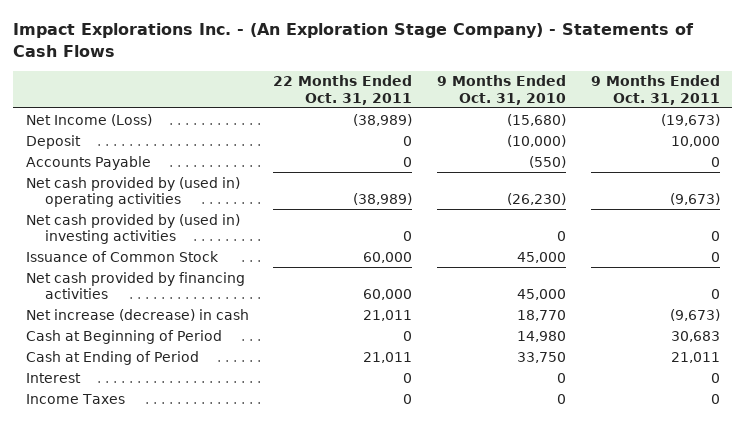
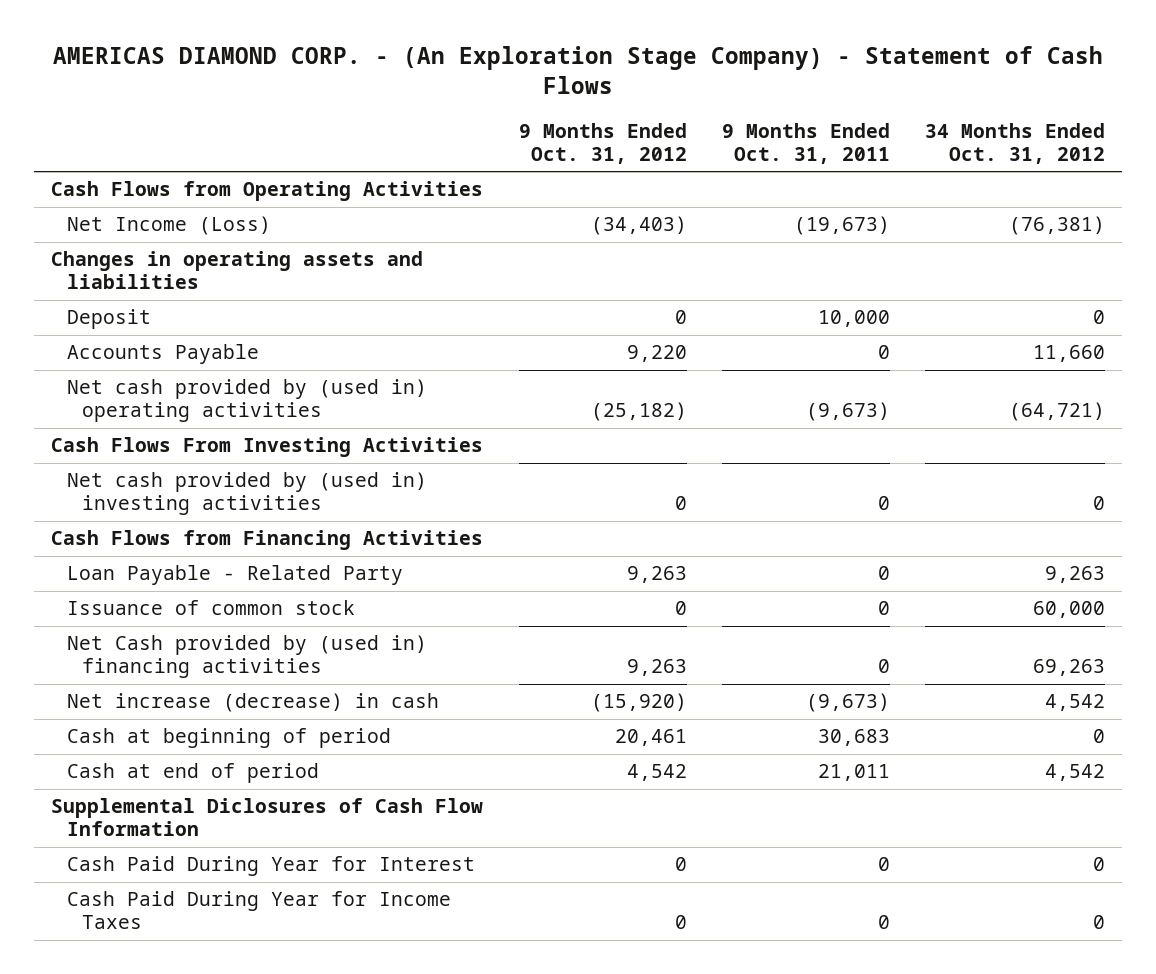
[13,23,695,57] Impact Explorations Inc. - (An Exploration Stage Company) - Statements of Cash Flows -> [53,45,1104,94] AMERICAS DIAMOND CORP. - (An Exploration Stage Company) - Statement of Cash Flows
[273,75,413,105] 22 Months Ended Oct. 31, 2011 -> none
[436,75,566,105] 9 Months Ended Oct. 31, 2010 -> none
none -> [518,122,687,164] 9 Months Ended Oct. 31, 2012
none -> [924,122,1105,164] 34 Months Ended Oct. 31, 2012
none -> [51,181,484,202] Cash Flows from Operating Activities
none -> [51,251,424,290] Changes in operating assets and liabilities
none -> [51,437,484,458] Cash Flows From Investing Activities
none -> [51,530,484,551] Cash Flows from Financing Activities
none -> [66,565,403,586] Loan Payable - Related Party
[25,250,219,262] Issuance of Common Stock -> [66,600,355,616] Issuance of common stock
[25,271,245,299] Net cash provided by financing activities -> [66,635,427,679] Net Cash provided by (used in) financing activities
[25,329,222,344] Cash at Beginning of Period -> [66,728,391,749] Cash at beginning of period
[25,350,199,365] Cash at Ending of Period -> [66,763,319,784] Cash at end of period
none -> [51,798,484,837] Supplemental Diclosures of Cash Flow Information
[25,372,81,383] Interest -> [66,856,475,877] Cash Paid During Year for Interest
[25,393,125,404] Income Taxes -> [66,891,451,930] Cash Paid During Year for Income Taxes

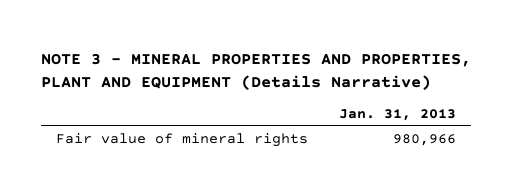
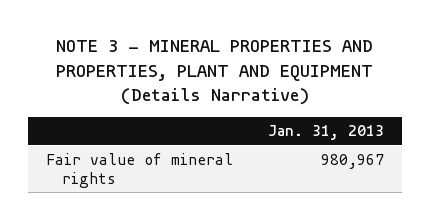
[392,134,456,147] 980,966 -> [320,154,384,170] 980,967

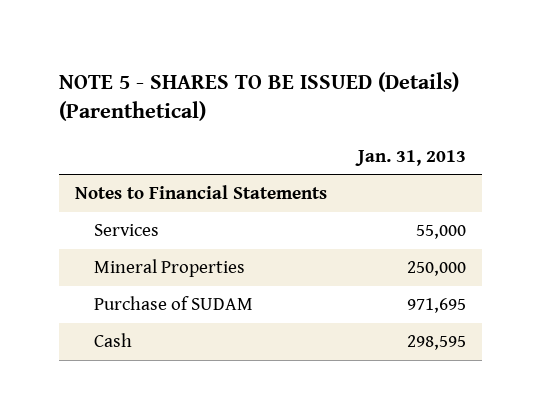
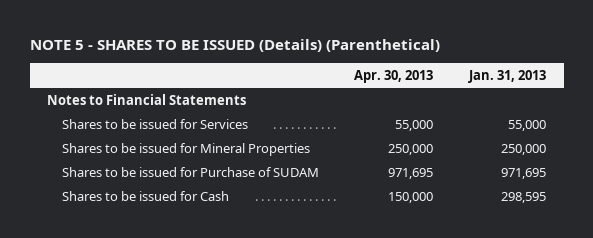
none -> [354,69,434,83] Apr. 30, 2013
[94,224,160,237] Services -> [61,118,248,129] Shares to be issued for Services
[94,259,246,278] Mineral Properties -> [61,142,310,156] Shares to be issued for Mineral Properties
[94,296,254,311] Purchase of SUDAM -> [61,166,319,177] Shares to be issued for Purchase of SUDAM
[94,333,133,348] Cash -> [61,190,229,201] Shares to be issued for Cash

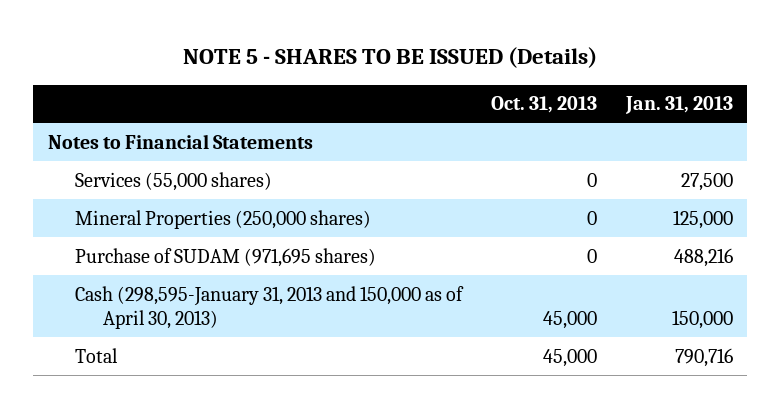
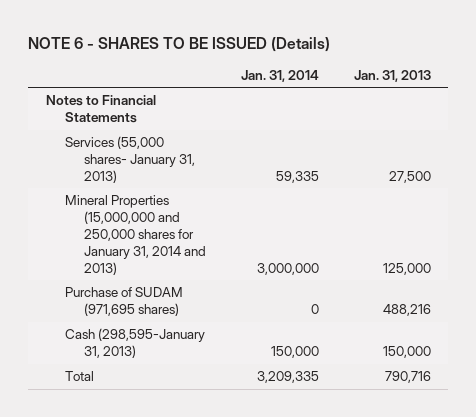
[183,47,598,69] NOTE 5 - SHARES TO BE ISSUED (Details) -> [28,37,331,53] NOTE 6 - SHARES TO BE ISSUED (Details)
[490,96,597,114] Oct. 31, 2013 -> none
none -> [241,69,320,82] Jan. 31, 2014
[75,171,273,191] Services (55,000 shares) -> [65,136,196,183] Services (55,000 shares- January 31, 2013)
[75,209,372,229] Mineral Properties (250,000 shares) -> [65,195,207,275] Mineral Properties (15,000,000 and 250,000 shares for January 31, 2014 and 2013)
[75,285,465,330] Cash (298,595-January 31, 2013 and 150,000 as of April 30, 2013) -> [65,328,206,359] Cash (298,595-January 31, 2013)

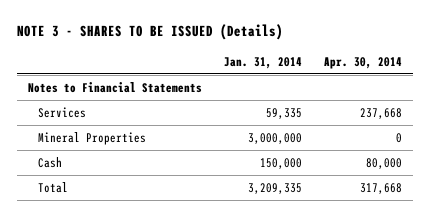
[28,37,331,53] NOTE 6 - SHARES TO BE ISSUED (Details) -> [16,24,283,41] NOTE 3 - SHARES TO BE ISSUED (Details)
[353,69,431,82] Jan. 31, 2013 -> none
none -> [324,56,403,69] Apr. 30, 2014
[65,287,184,317] Purchase of SUDAM (971,695 shares) -> none
[65,136,196,183] Services (55,000 shares- January 31, 2013) -> [38,106,87,118] Services
[65,195,207,275] Mineral Properties (15,000,000 and 250,000 shares for January 31, 2014 and 2013) -> [38,131,147,145] Mineral Properties
[65,328,206,359] Cash (298,595-January 31, 2013) -> [38,156,63,168] Cash

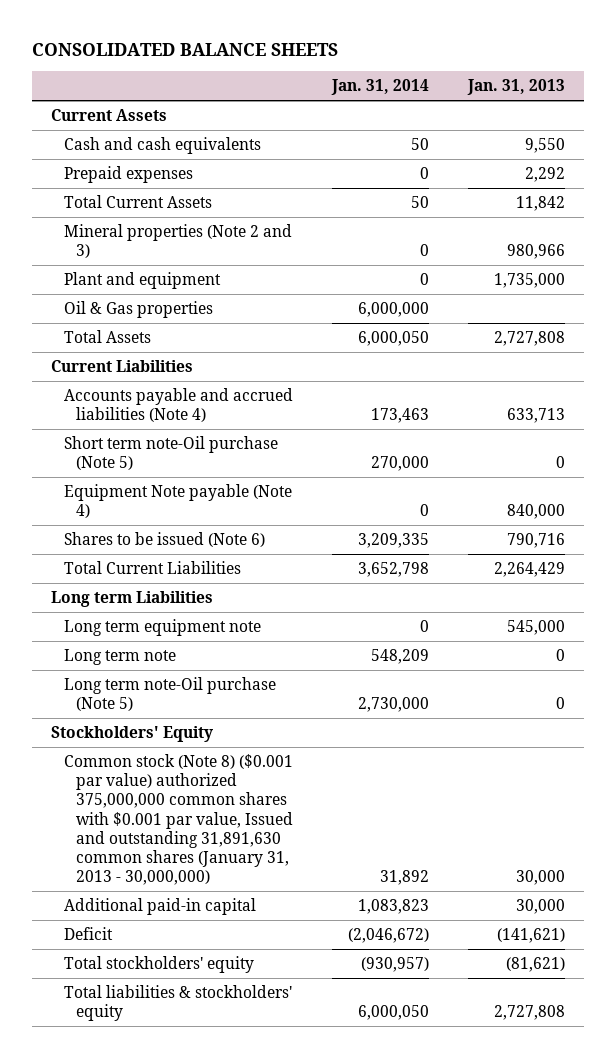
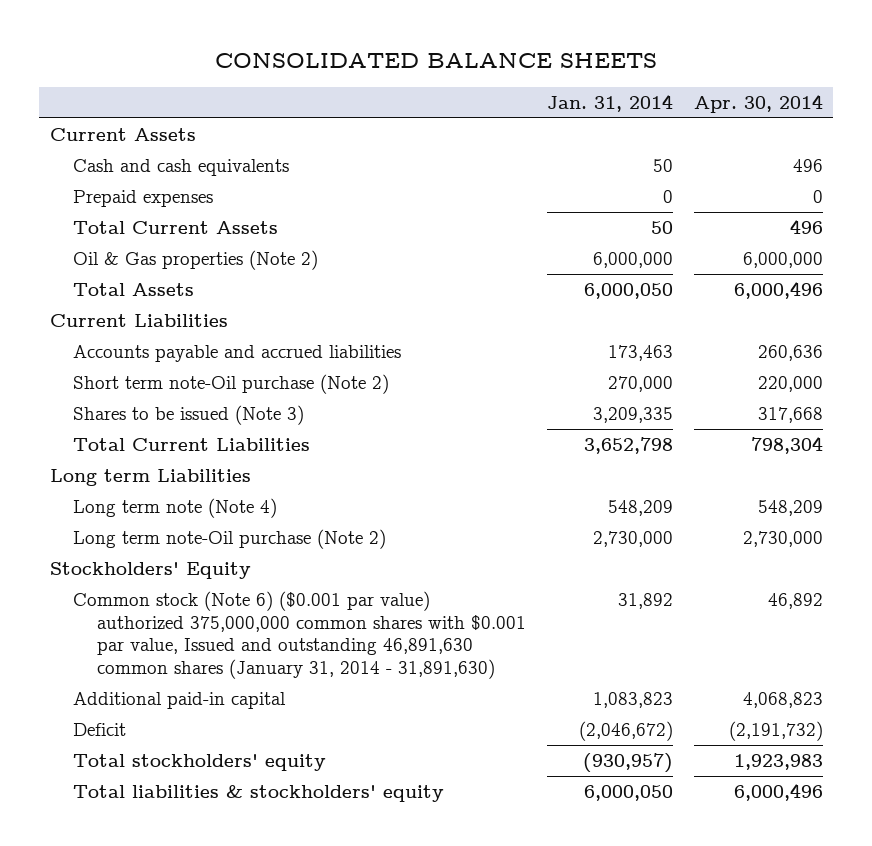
[466,79,565,96] Jan. 31, 2013 -> none
none -> [693,93,823,113] Apr. 30, 2014
[63,224,292,259] Mineral properties (Note 2 and 3) -> none
[63,272,221,290] Plant and equipment -> none
[63,301,213,319] Oil & Gas properties -> [73,249,319,270] Oil & Gas properties (Note 2)
[63,484,292,519] Equipment Note payable (Note 4) -> none
[63,388,293,423] Accounts payable and accrued liabilities (Note 4) -> [73,344,402,362] Accounts payable and accrued liabilities
[63,436,278,471] Short term note-Oil purchase (Note 5) -> [73,373,390,394] Short term note-Oil purchase (Note 2)
[63,532,265,548] Shares to be issued (Note 6) -> [73,404,305,425] Shares to be issued (Note 3)
[63,619,261,637] Long term equipment note -> none
[63,649,176,666] Long term note -> [73,497,278,518] Long term note (Note 4)
[63,677,276,712] Long term note-Oil purchase (Note 5) -> [73,528,387,549] Long term note-Oil purchase (Note 2)
[63,754,293,886] Common stock (Note 8) ($0.001 par value) authorized 375,000,000 common shares with $0.001 par value, Issued and outstanding 31,891,630 common shares (January 31, 2013 - 30,000,000) -> [73,590,526,680] Common stock (Note 6) ($0.001 par value) authorized 375,000,000 common shares with $0.001 par value, Issued and outstanding 46,891,630 common shares (January 31, 2014 - 31,891,630)

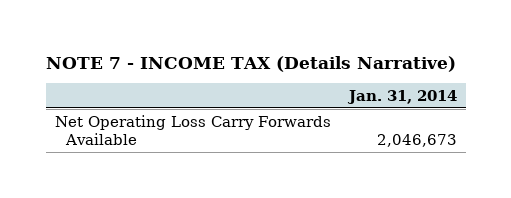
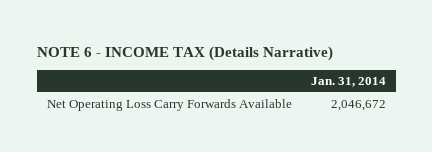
[45,55,456,72] NOTE 7 - INCOME TAX (Details Narrative) -> [36,45,333,61] NOTE 6 - INCOME TAX (Details Narrative)
[376,133,457,147] 2,046,673 -> [330,100,386,112] 2,046,672

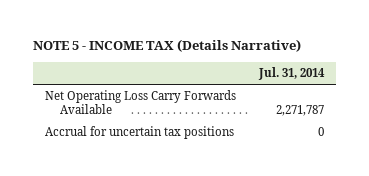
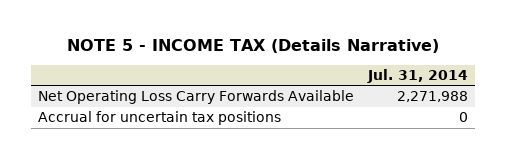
[276,105,325,117] 2,271,787 -> [396,91,468,103] 2,271,988

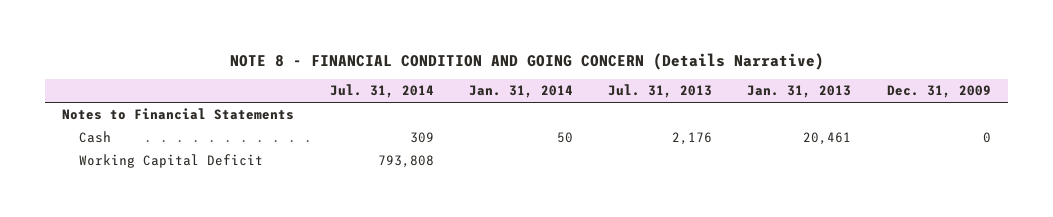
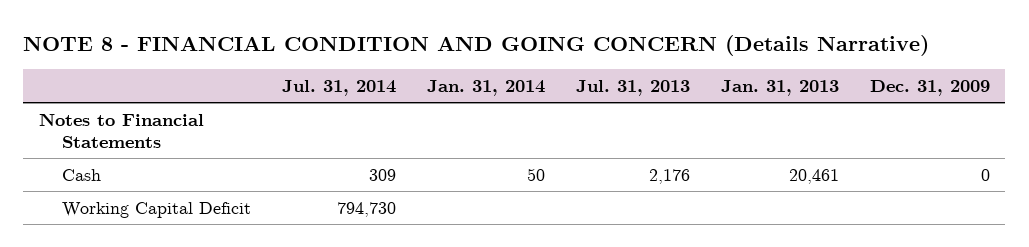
[377,155,434,169] 793,808 -> [336,201,396,217] 794,730

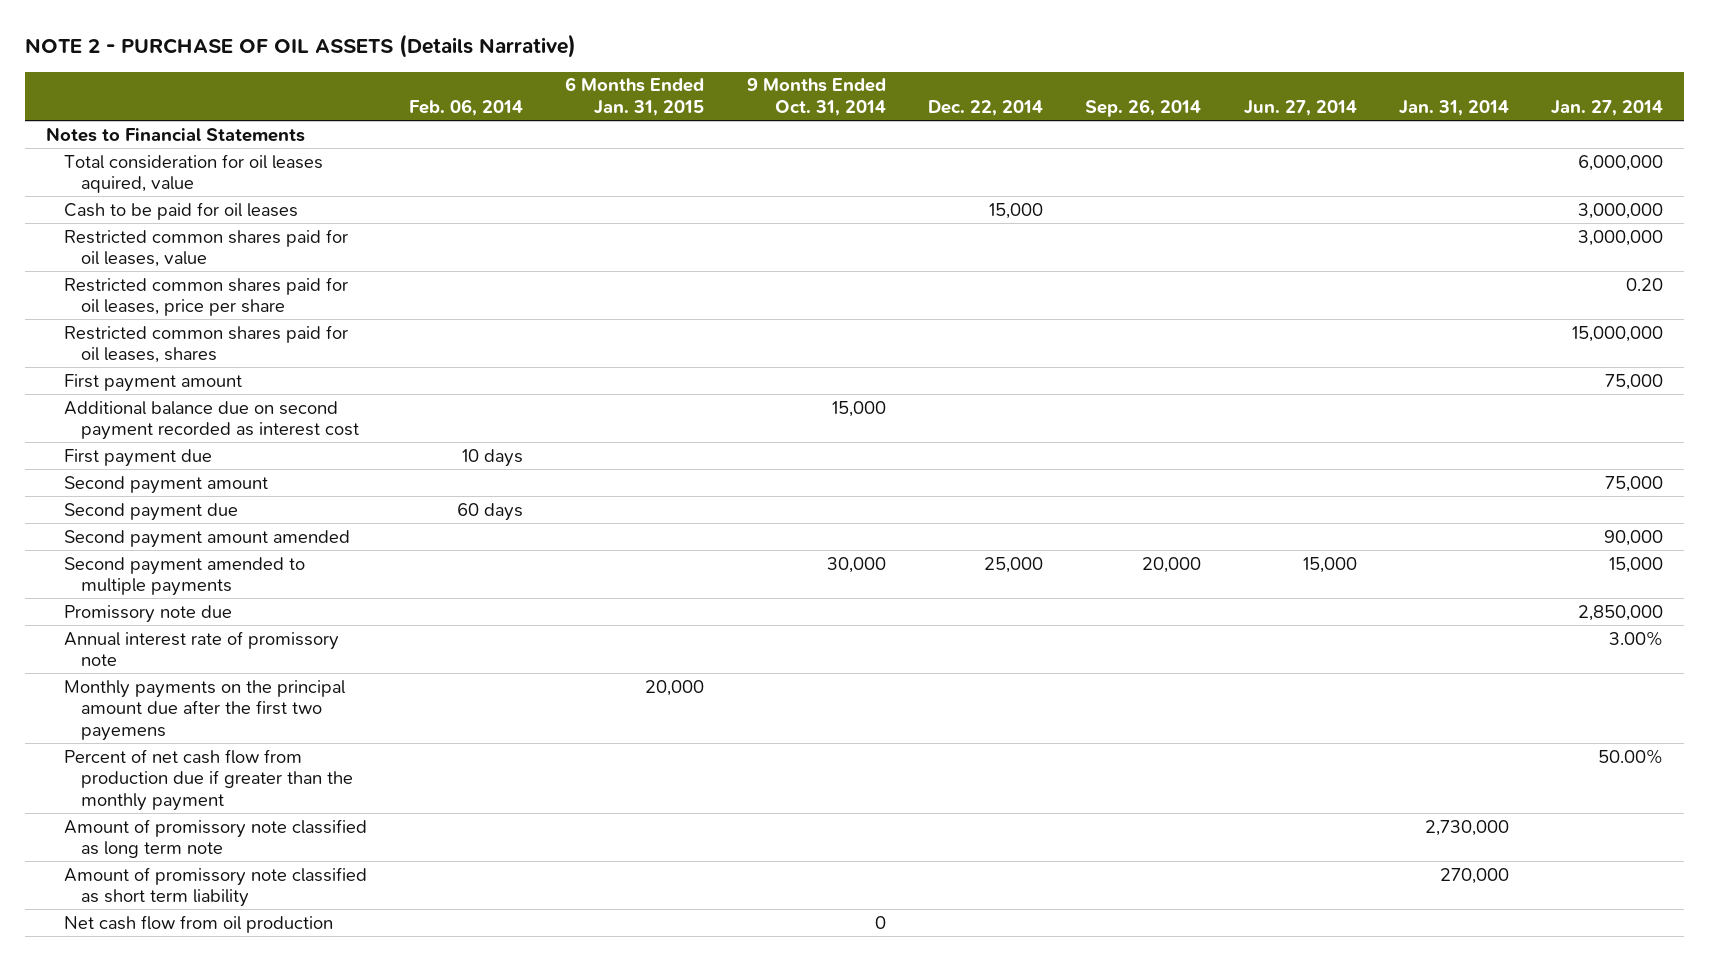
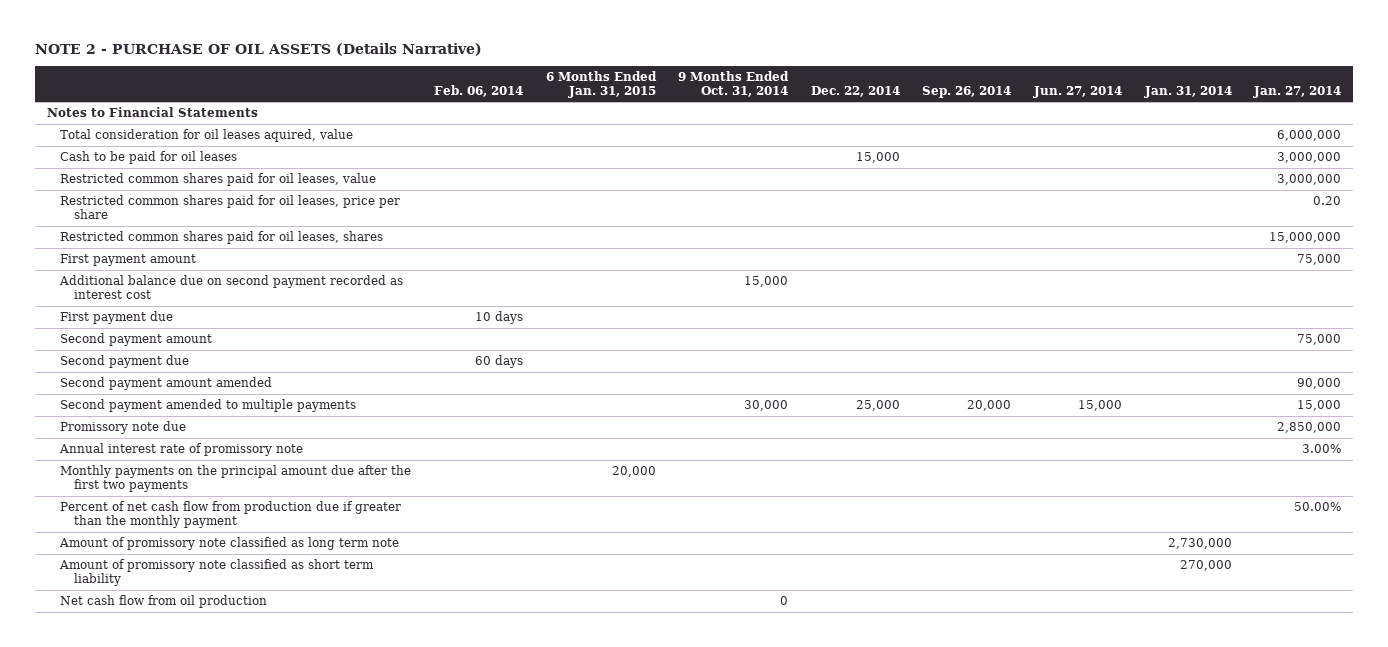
[63,679,345,742] Monthly payments on the principal amount due after the first two payemens -> [60,465,412,493] Monthly payments on the principal amount due after the first two payments

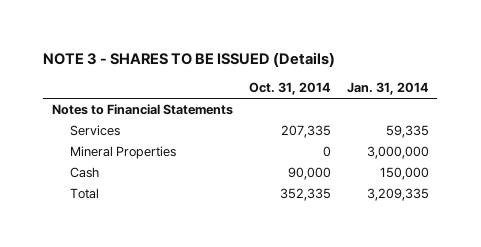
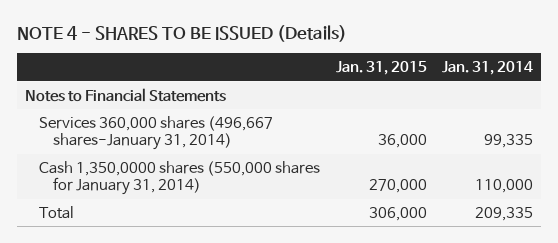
[43,51,336,67] NOTE 3 - SHARES TO BE ISSUED (Details) -> [16,24,347,42] NOTE 4 - SHARES TO BE ISSUED (Details)
[248,82,331,96] Oct. 31, 2014 -> none
none -> [335,61,427,76] Jan. 31, 2015
[69,125,120,137] Services -> none
[69,146,176,160] Mineral Properties -> none
[69,167,99,179] Cash -> none
none -> [38,115,273,151] Services 360,000 shares (496,667 shares-January 31, 2014)
none -> [38,160,320,196] Cash 1,350,0000 shares (550,000 shares for January 31, 2014)
[367,188,430,202] 3,209,335 -> [475,206,534,221] 209,335

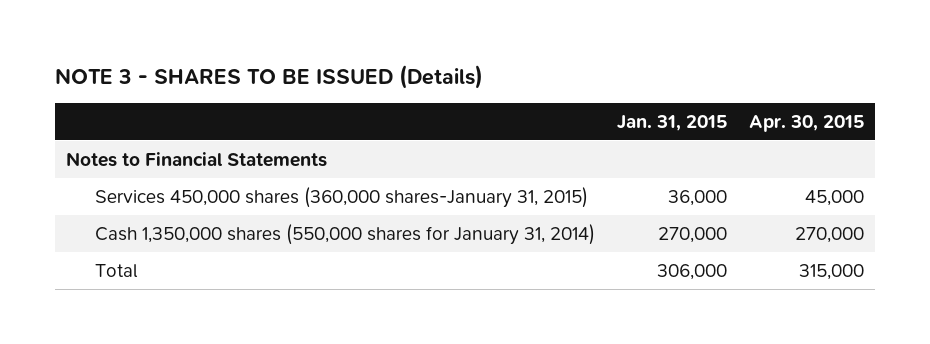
[16,24,347,42] NOTE 4 - SHARES TO BE ISSUED (Details) -> [54,64,483,89] NOTE 3 - SHARES TO BE ISSUED (Details)
[442,61,534,76] Jan. 31, 2014 -> none
none -> [749,114,865,132] Apr. 30, 2015
[38,115,273,151] Services 360,000 shares (496,667 shares-January 31, 2014) -> [95,186,589,208] Services 450,000 shares (360,000 shares-January 31, 2015)
[38,160,320,196] Cash 1,350,0000 shares (550,000 shares for January 31, 2014) -> [95,223,596,245] Cash 1,350,000 shares (550,000 shares for January 31, 2014)

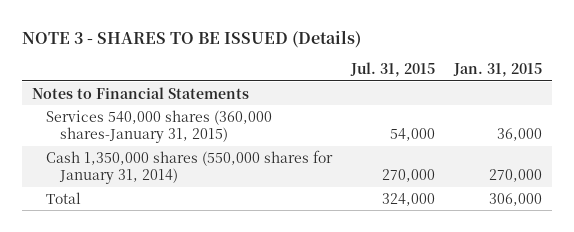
[749,114,865,132] Apr. 30, 2015 -> none
none -> [350,62,436,78] Jul. 31, 2015
[95,186,589,208] Services 450,000 shares (360,000 shares-January 31, 2015) -> [45,109,272,144] Services 540,000 shares (360,000 shares-January 31, 2015)

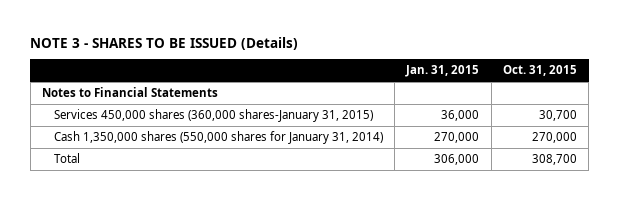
[350,62,436,78] Jul. 31, 2015 -> none
none -> [503,65,578,77] Oct. 31, 2015
[45,109,272,144] Services 540,000 shares (360,000 shares-January 31, 2015) -> [53,109,373,123] Services 450,000 shares (360,000 shares-January 31, 2015)

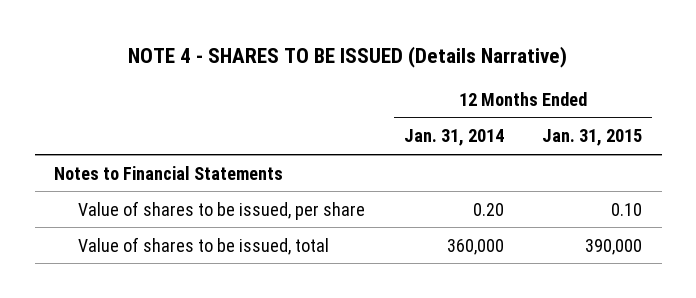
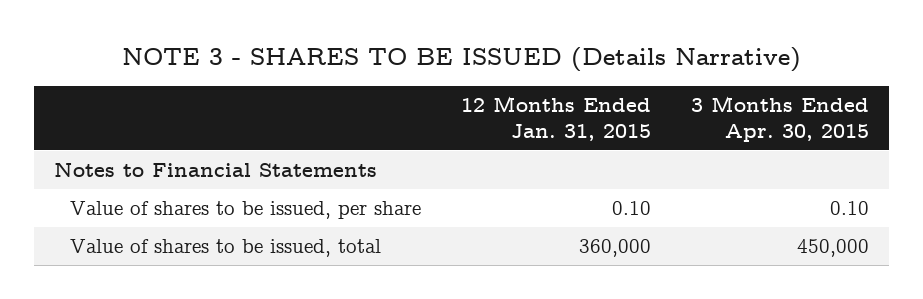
[128,45,568,68] NOTE 4 - SHARES TO BE ISSUED (Details Narrative) -> [121,47,801,73] NOTE 3 - SHARES TO BE ISSUED (Details Narrative)
[403,129,504,147] Jan. 31, 2014 -> none
none -> [691,95,870,142] 3 Months Ended Apr. 30, 2015
[585,238,643,255] 390,000 -> [579,239,652,258] 360,000

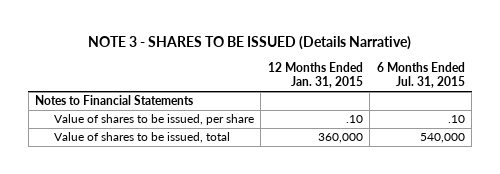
[691,95,870,142] 3 Months Ended Apr. 30, 2015 -> none
none -> [376,61,465,89] 6 Months Ended Jul. 31, 2015
[612,201,652,216] 0.10 -> [345,115,363,124] .10

